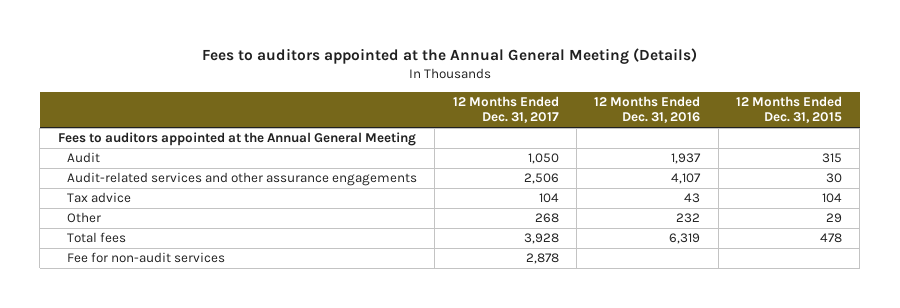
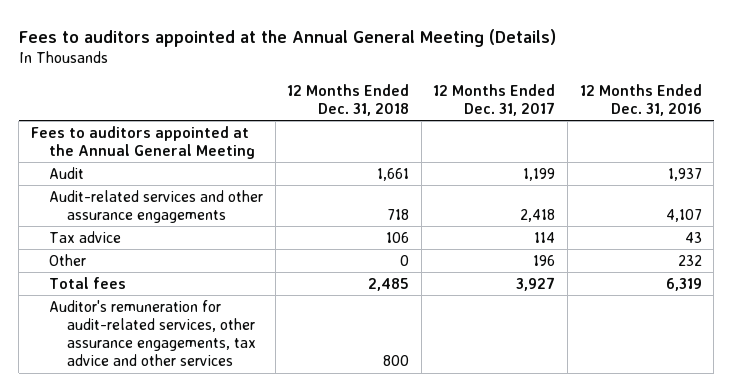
[736,95,843,124] 12 Months Ended Dec. 31, 2015 -> none
none -> [287,83,410,116] 12 Months Ended Dec. 31, 2018
[67,252,226,264] Fee for non-audit services -> none
[527,153,559,165] 1,050 -> [523,167,556,181] 1,199
[523,173,559,185] 2,506 -> [520,208,556,222] 2,418
[538,193,559,204] 104 -> [534,231,556,243] 114
[534,213,559,224] 268 -> [533,254,556,266] 196
[523,233,559,245] 3,928 -> [516,276,556,291] 3,927
none -> [49,299,257,367] Auditor's remuneration for audit-related services, other assurance engagements, tax advice and other services

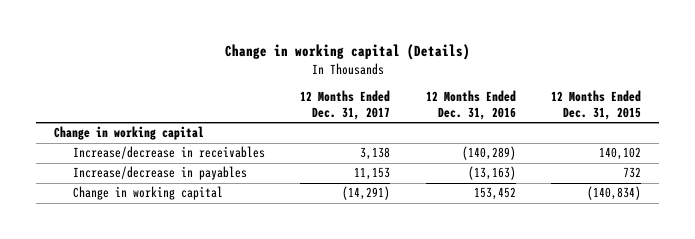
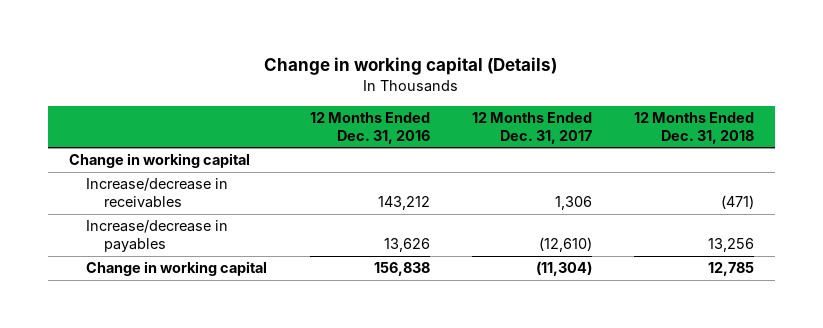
[551,89,642,120] 12 Months Ended Dec. 31, 2015 -> none
none -> [633,111,754,144] 12 Months Ended Dec. 31, 2018
[360,147,391,161] 3,138 -> [554,196,592,211] 1,306
[461,146,516,161] (140,289) -> [377,196,430,211] 143,212
[354,167,391,181] 11,153 -> [538,237,592,253] (12,610)
[467,166,516,181] (13,163) -> [383,238,430,253] 13,626
[342,186,391,201] (14,291) -> [535,261,592,277] (11,304)
[473,187,516,201] 153,452 -> [373,262,430,277] 156,838

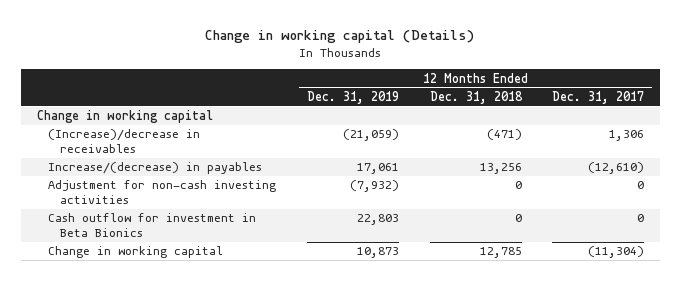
[309,111,430,144] 12 Months Ended Dec. 31, 2016 -> none
none -> [306,90,399,104] Dec. 31, 2019
[86,178,229,209] Increase/decrease in receivables -> [48,129,201,154] (Increase)/decrease in receivables
[86,220,229,253] Increase/decrease in payables -> [48,162,263,175] Increase/(decrease) in payables
none -> [48,180,277,205] Adjustment for non-cash investing activities
none -> [48,213,257,238] Cash outflow for investment in Beta Bionics

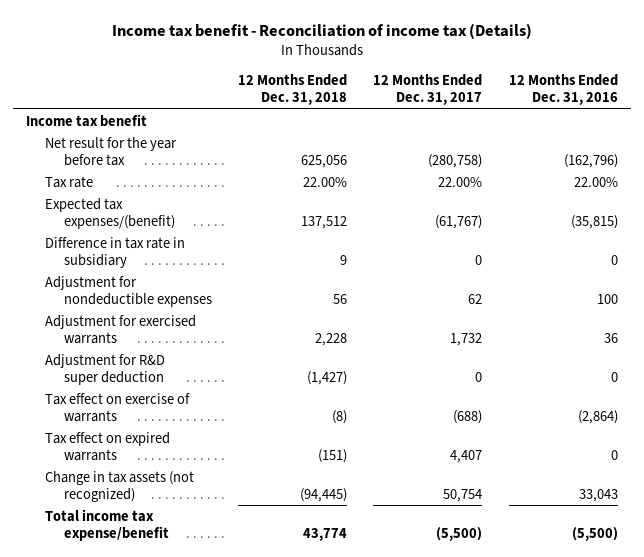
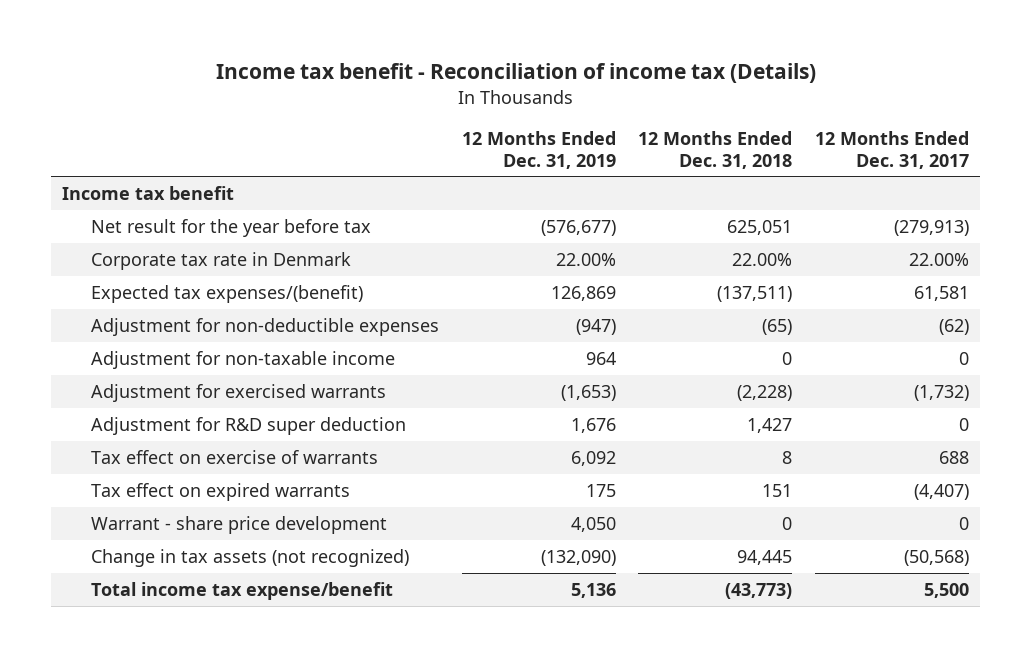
[508,74,618,106] 12 Months Ended Dec. 31, 2016 -> none
none -> [461,131,616,169] 12 Months Ended Dec. 31, 2019
[45,236,186,268] Difference in tax rate in subsidiary -> none
[301,154,348,168] 625,056 -> [727,220,793,236] 625,051
[428,153,483,168] (280,758) -> [894,220,970,237] (279,913)
[45,175,94,188] Tax rate -> [91,252,352,271] Corporate tax rate in Denmark
[301,215,348,229] 137,512 -> [717,286,793,303] (137,511)
[435,214,483,229] (61,767) -> [914,286,970,302] 61,581
[45,275,212,307] Adjustment for nondeductible expenses -> [91,318,440,337] Adjustment for non-deductible expenses
[333,293,348,304] 56 -> [762,319,793,336] (65)
[468,293,483,304] 62 -> [939,319,970,336] (62)
none -> [91,351,396,370] Adjustment for non-taxable income
[315,332,348,346] 2,228 -> [737,385,793,402] (2,228)
[450,332,483,346] 1,732 -> [914,385,970,402] (1,732)
[307,370,348,385] (1,427) -> [747,418,793,434] 1,427
[332,409,348,424] (8) -> [782,451,793,465] 8
[453,409,483,424] (688) -> [939,451,970,465] 688
[318,448,348,463] (151) -> [762,484,793,498] 151
[450,449,483,463] 4,407 -> [914,484,970,501] (4,407)
none -> [91,516,388,535] Warrant - share price development
[300,487,348,502] (94,445) -> [737,550,793,566] 94,445
[443,488,483,502] 50,754 -> [904,550,970,567] (50,568)
[303,527,348,541] 43,774 -> [725,583,793,600] (43,773)
[436,526,483,541] (5,500) -> [924,583,970,599] 5,500

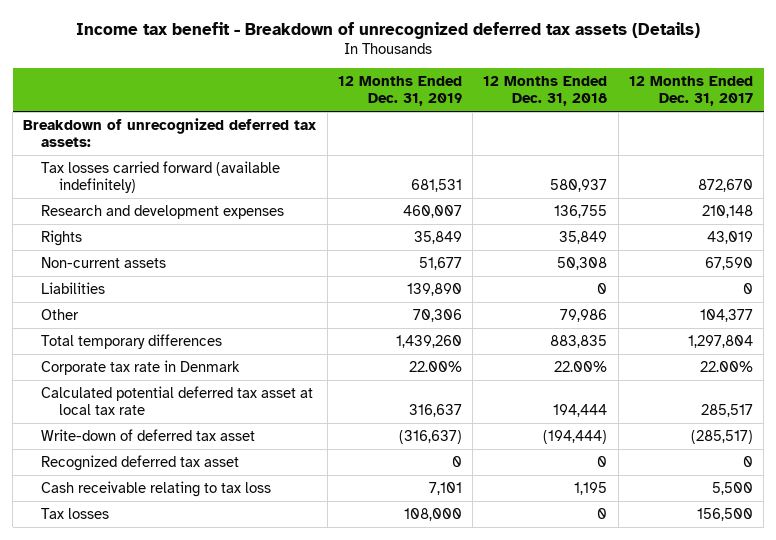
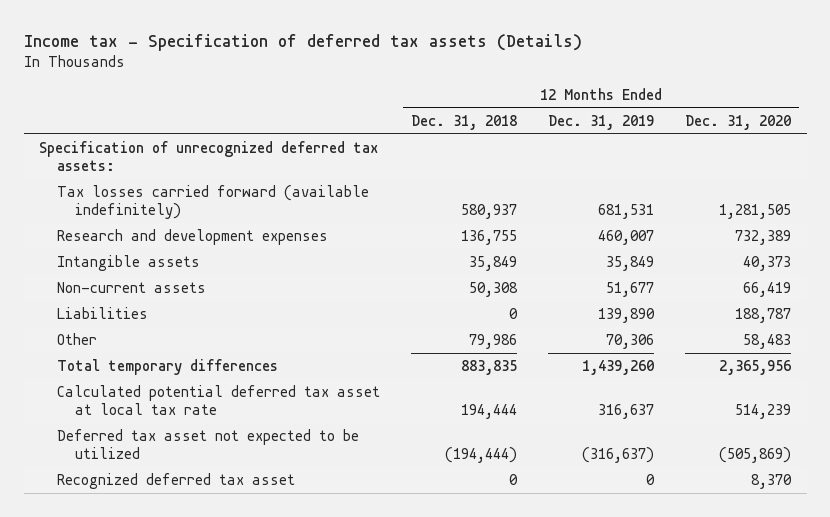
[76,21,701,39] Income tax benefit - Breakdown of unrecognized deferred tax assets (Details) -> [23,33,582,51] Income tax - Specification of deferred tax assets (Details)
[628,76,753,107] 12 Months Ended Dec. 31, 2017 -> none
none -> [685,115,792,131] Dec. 31, 2020
[23,117,317,147] Breakdown of unrecognized deferred tax assets: -> [39,141,379,171] Specification of unrecognized deferred tax assets:
[40,229,82,246] Rights -> [56,255,200,272] Intangible assets
[40,359,240,375] Corporate tax rate in Denmark -> none
[40,428,255,441] Write-down of deferred tax asset -> [56,429,359,459] Deferred tax asset not expected to be utilized
[40,480,271,497] Cash receivable relating to tax loss -> none
[40,507,109,519] Tax losses -> none

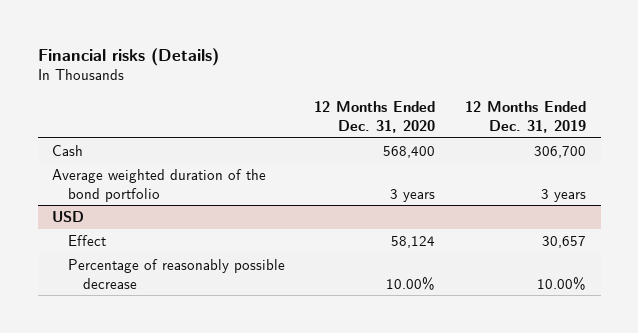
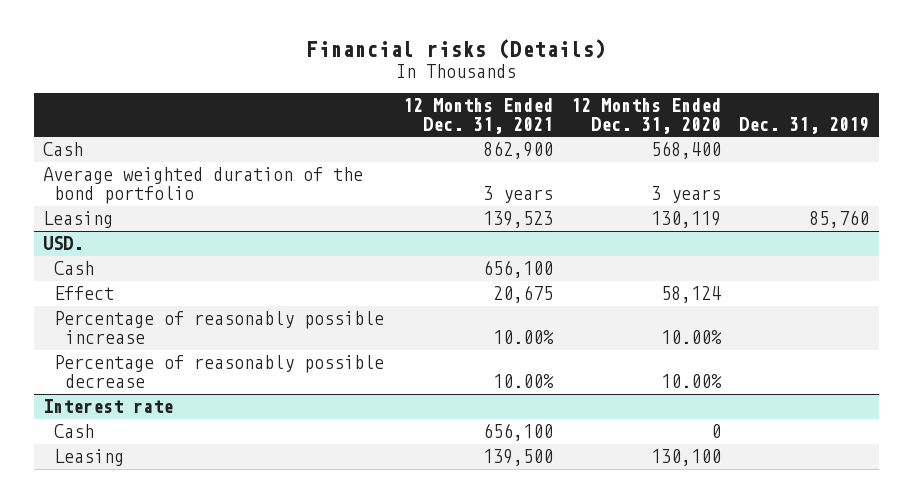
[465,101,587,133] 12 Months Ended Dec. 31, 2019 -> none
none -> [402,98,553,135] 12 Months Ended Dec. 31, 2021
none -> [739,117,870,135] Dec. 31, 2019
none -> [43,211,114,229] Leasing
[52,210,85,222] USD -> [43,236,84,251] USD.
none -> [54,261,95,276] Cash
none -> [54,311,385,345] Percentage of reasonably possible increase
none -> [43,399,174,414] Interest rate
none -> [54,424,95,439] Cash
none -> [54,449,125,467] Leasing

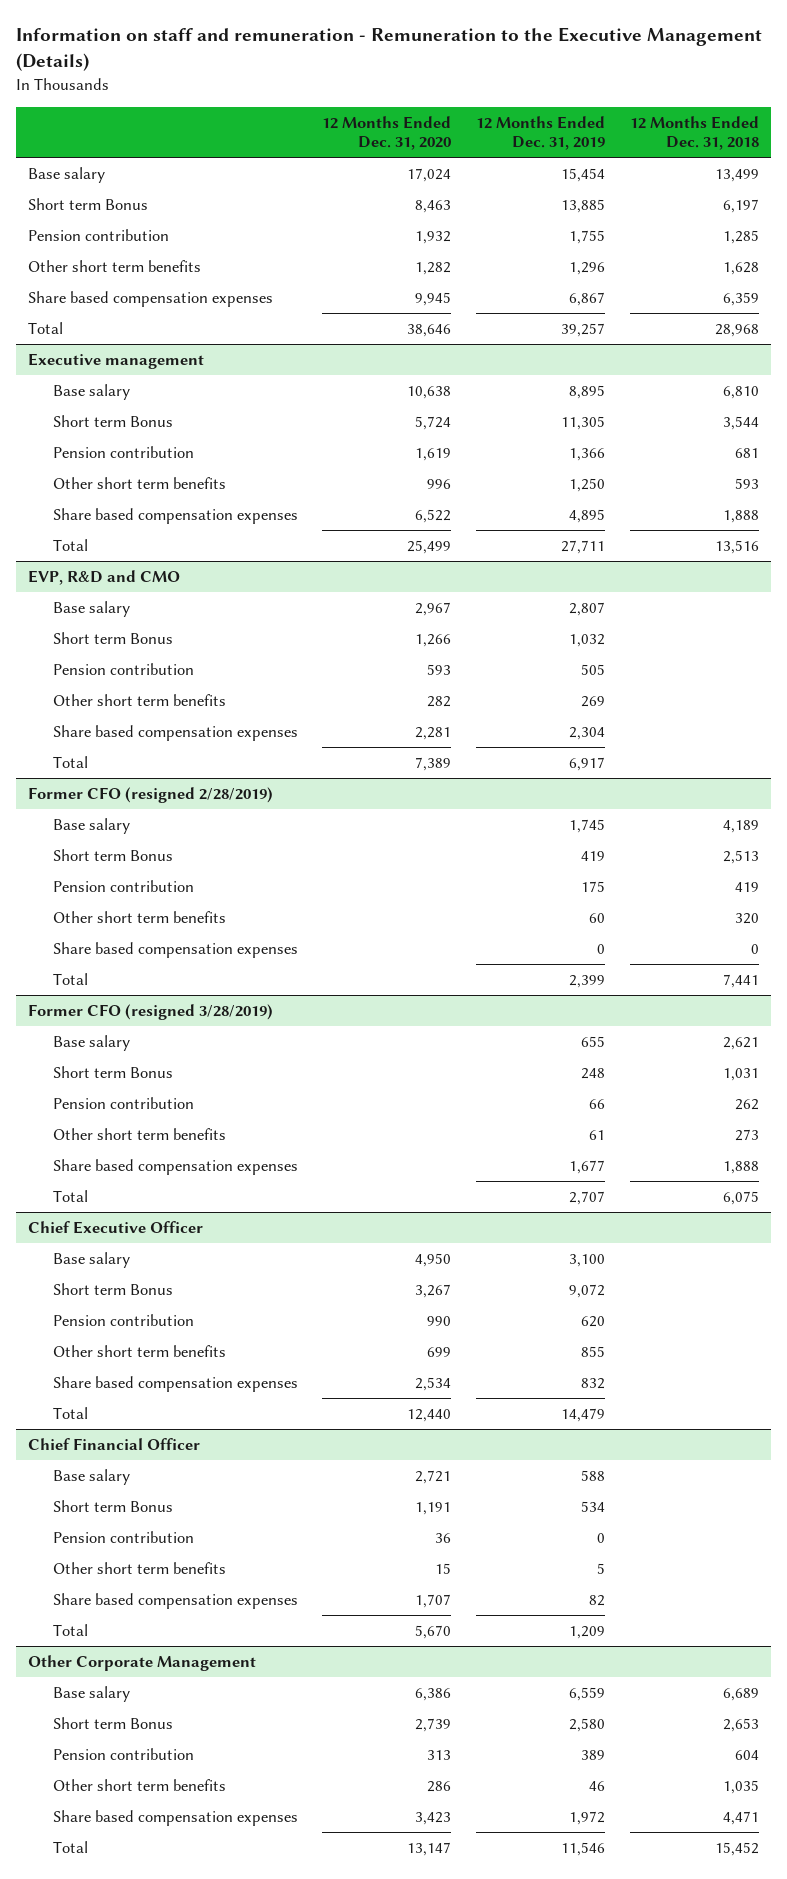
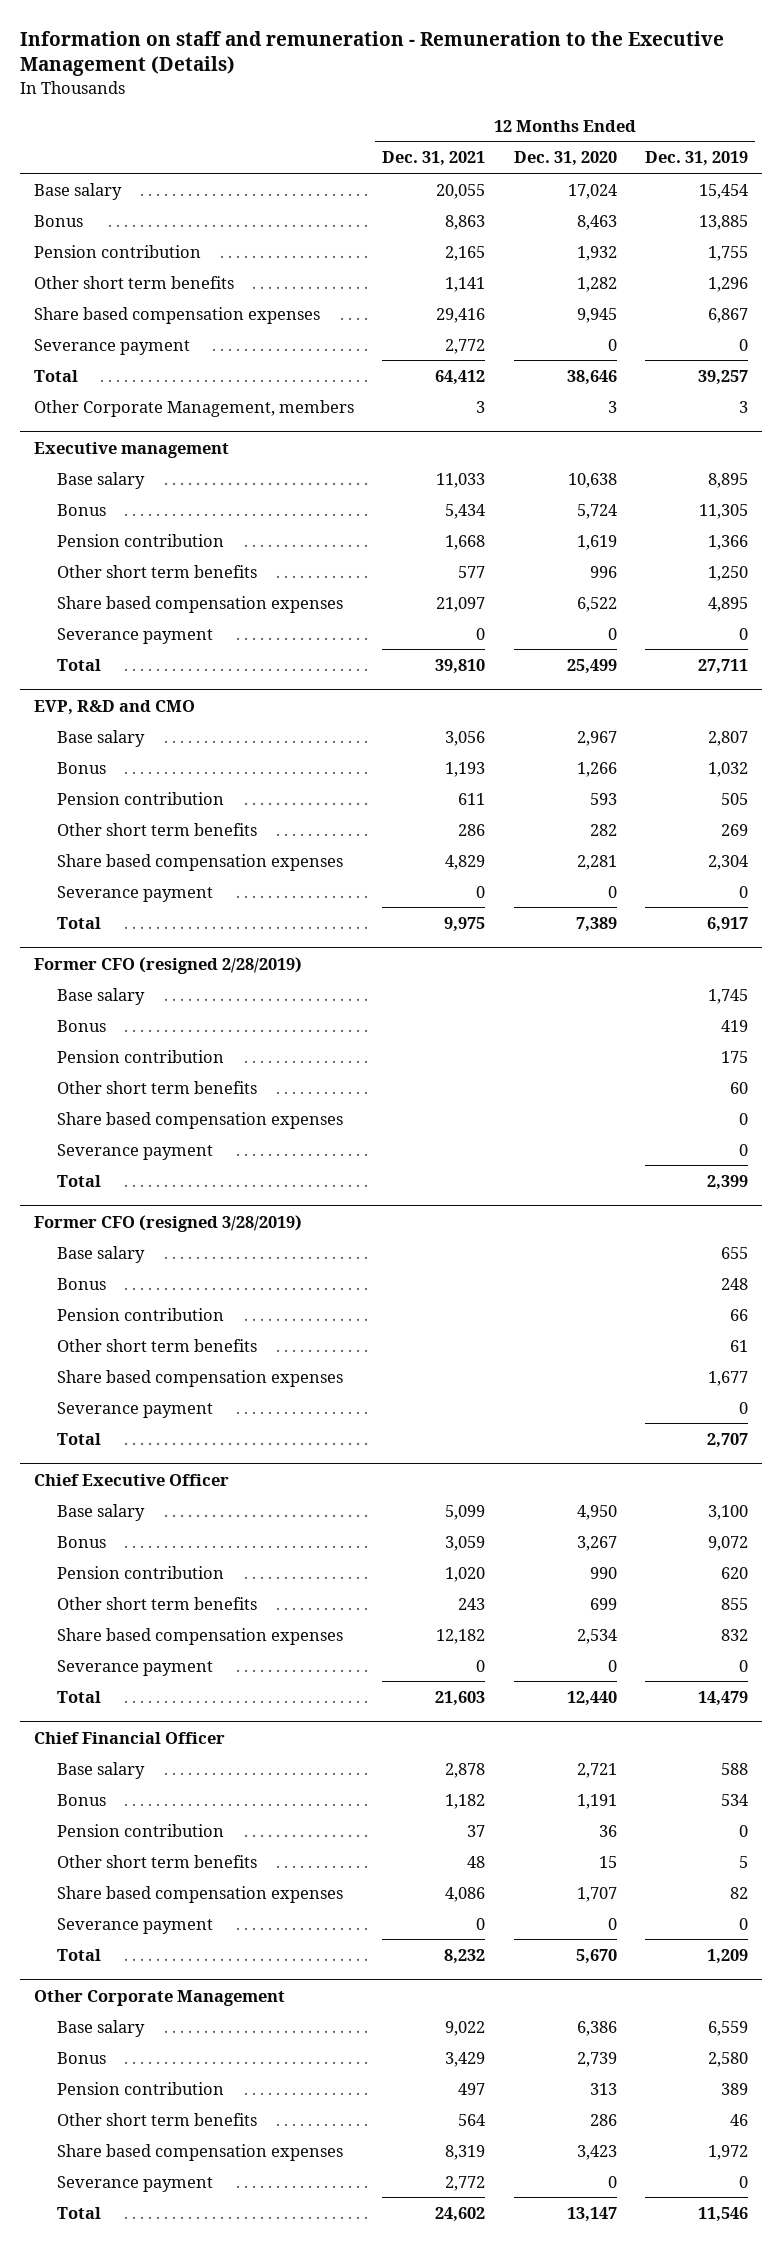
[629,115,759,150] 12 Months Ended Dec. 31, 2018 -> none
none -> [382,151,486,167] Dec. 31, 2021
[27,198,148,211] Short term Bonus -> [33,214,83,227] Bonus
none -> [33,338,190,355] Severance payment
none -> [33,399,354,417] Other Corporate Management, members
[52,415,173,428] Short term Bonus -> [56,503,106,516] Bonus
none -> [56,627,213,644] Severance payment
[52,632,173,645] Short term Bonus -> [56,761,106,774] Bonus
none -> [56,885,213,902] Severance payment
[52,849,173,862] Short term Bonus -> [56,1019,106,1032] Bonus
none -> [56,1143,213,1160] Severance payment
[52,1066,173,1079] Short term Bonus -> [56,1277,106,1290] Bonus
none -> [56,1401,213,1418] Severance payment
[52,1283,173,1296] Short term Bonus -> [56,1535,106,1548] Bonus
none -> [56,1659,213,1676] Severance payment
[52,1500,173,1513] Short term Bonus -> [56,1793,106,1806] Bonus
none -> [56,1917,213,1934] Severance payment
[52,1717,173,1730] Short term Bonus -> [56,2051,106,2064] Bonus
none -> [56,2175,213,2192] Severance payment

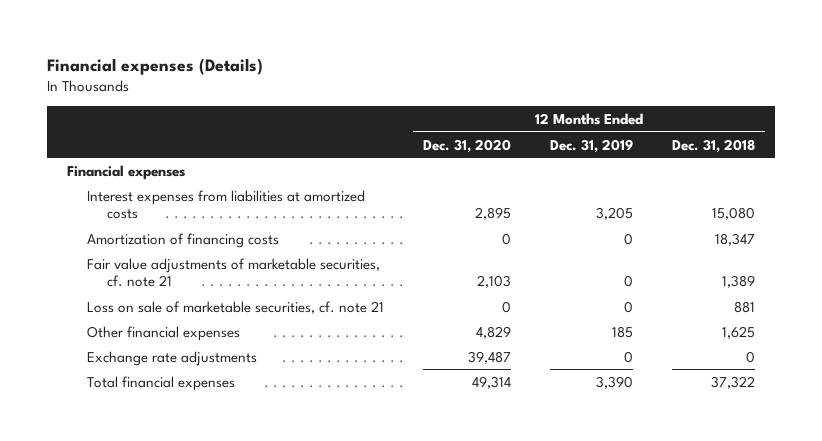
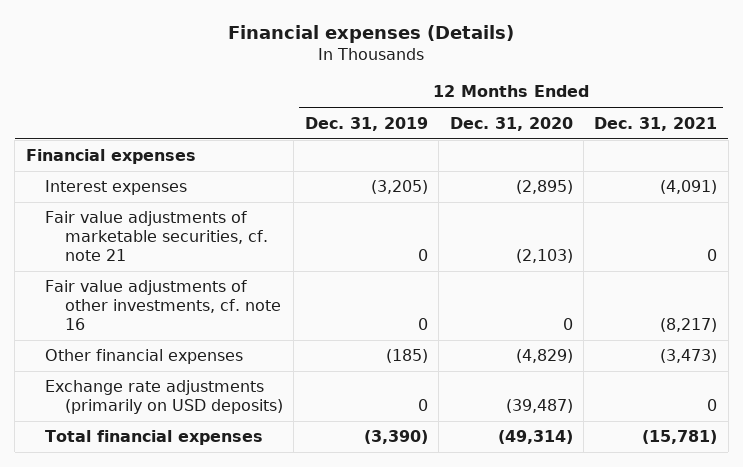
[672,138,756,153] Dec. 31, 2018 -> none
none -> [594,116,718,131] Dec. 31, 2021
[87,232,280,248] Amortization of financing costs -> none
[87,300,385,314] Loss on sale of marketable securities, cf. note 21 -> none
[87,189,366,220] Interest expenses from liabilities at amortized costs -> [45,180,188,196] Interest expenses
[475,207,512,221] 2,895 -> [515,180,573,195] (2,895)
[596,207,634,221] 3,205 -> [370,180,428,195] (3,205)
[477,275,512,289] 2,103 -> [515,248,573,263] (2,103)
none -> [45,280,281,330] Fair value adjustments of other investments, cf. note 16
[476,325,512,339] 4,829 -> [515,349,573,364] (4,829)
[612,325,634,338] 185 -> [385,349,428,364] (185)
[87,350,258,366] Exchange rate adjustments -> [45,380,283,415] Exchange rate adjustments (primarily on USD deposits)
[468,350,512,364] 39,487 -> [505,399,573,414] (39,487)
[472,375,512,389] 49,314 -> [497,430,573,445] (49,314)
[596,375,634,389] 3,390 -> [363,430,428,445] (3,390)

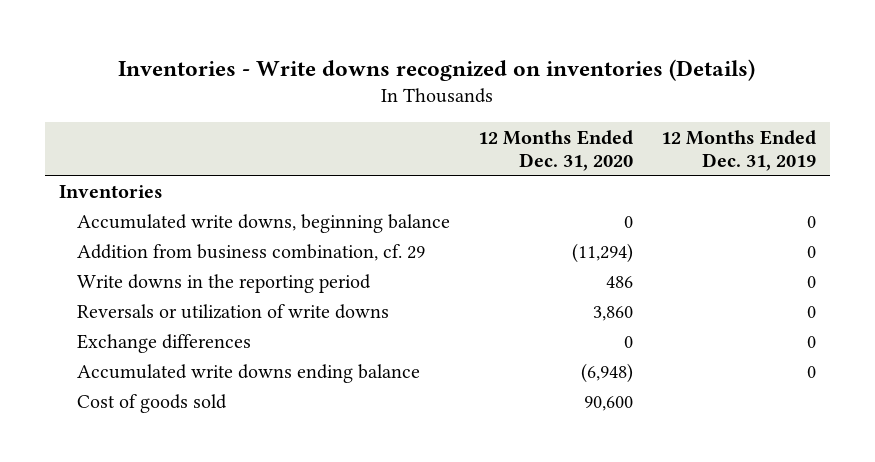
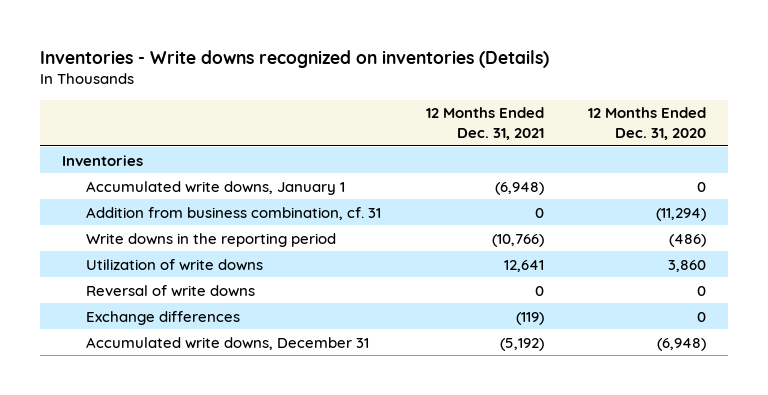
[660,129,816,172] 12 Months Ended Dec. 31, 2019 -> none
none -> [425,107,544,140] 12 Months Ended Dec. 31, 2021
[76,214,450,234] Accumulated write downs, beginning balance -> [86,180,346,195] Accumulated write downs, January 1
[76,244,425,262] Addition from business combination, cf. 29 -> [86,206,382,220] Addition from business combination, cf. 31
[605,276,633,289] 486 -> [668,233,706,247] (486)
none -> [86,258,264,271] Utilization of write downs
[76,304,389,320] Reversals or utilization of write downs -> [86,284,256,297] Reversal of write downs
[592,306,633,322] 3,860 -> [696,285,706,296] 0
[76,394,227,414] Cost of goods sold -> none
[76,364,420,384] Accumulated write downs ending balance -> [86,336,370,350] Accumulated write downs, December 31

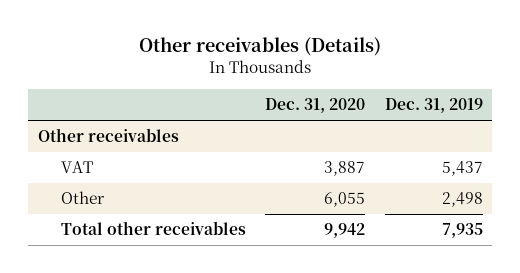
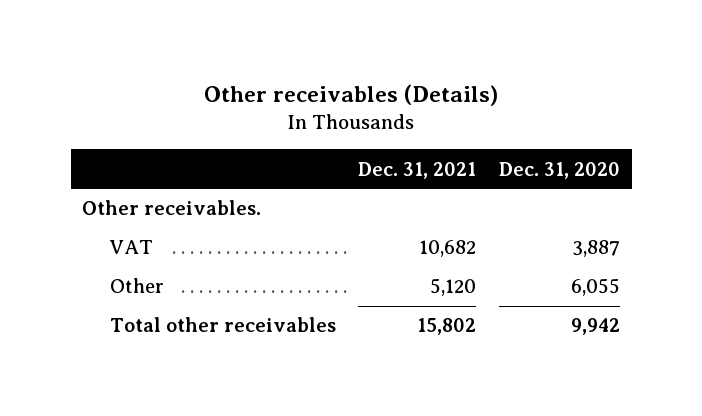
[384,98,483,114] Dec. 31, 2019 -> none
none -> [358,161,477,179] Dec. 31, 2021
[37,128,179,143] Other receivables -> [82,200,262,216] Other receivables.

